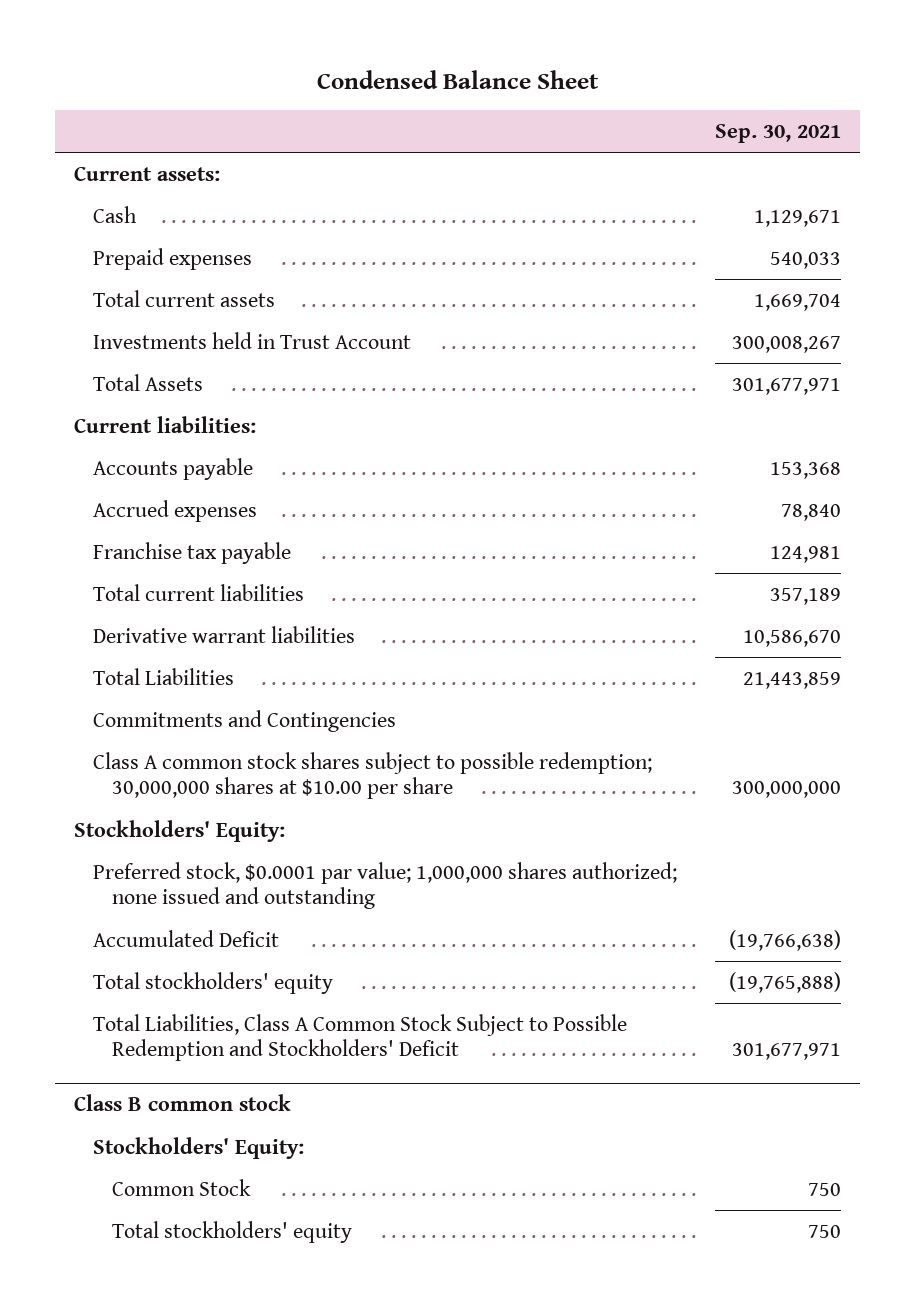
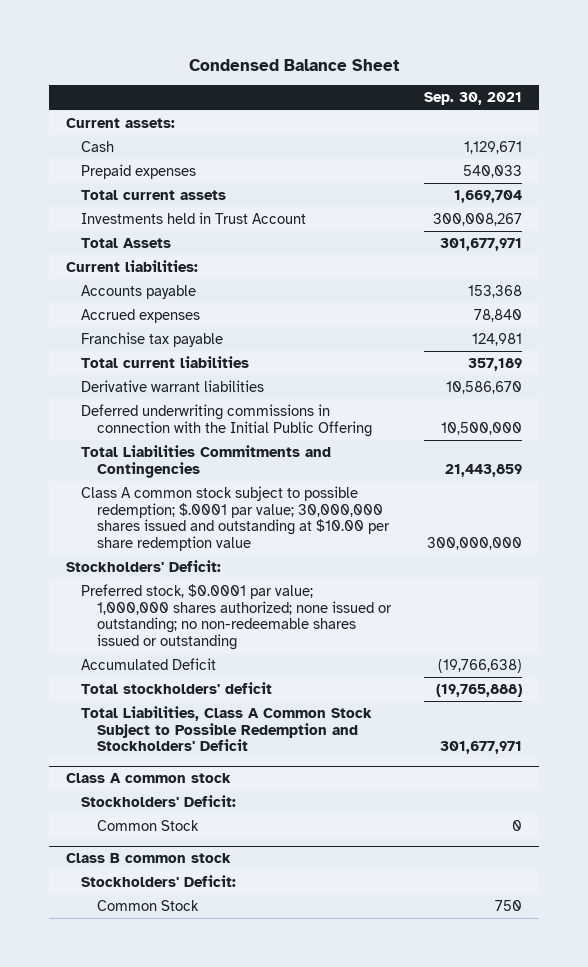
[93,709,397,732] Commitments and Contingencies -> none
none -> [81,403,372,437] Deferred underwriting commissions in connection with the Initial Public Offering
[93,667,235,685] Total Liabilities -> [81,444,332,478] Total Liabilities Commitments and Contingencies
[93,751,653,800] Class A common stock shares subject to possible redemption; 30,000,000 shares at $10.00 per share -> [81,485,390,551] Class A common stock subject to possible redemption; $.0001 par value; 30,000,000 shares issued and outstanding at $10.00 per share redemption value
[74,819,286,842] Stockholders' Equity: -> [65,559,221,572] Stockholders' Deficit:
[93,861,678,910] Preferred stock, $0.0001 par value; 1,000,000 shares authorized; none issued and outstanding -> [81,583,392,650] Preferred stock, $0.0001 par value; 1,000,000 shares authorized; none issued or outstanding; no non-redeemable shares issued or outstanding
[93,971,334,994] Total stockholders' equity -> [81,681,273,694] Total stockholders' deficit
none -> [65,773,231,784] Class A common stock
none -> [81,794,237,807] Stockholders' Deficit:
none -> [96,819,199,831] Common Stock
[93,1136,305,1159] Stockholders' Equity: -> [81,874,237,887] Stockholders' Deficit:
[112,1220,353,1243] Total stockholders' equity -> none

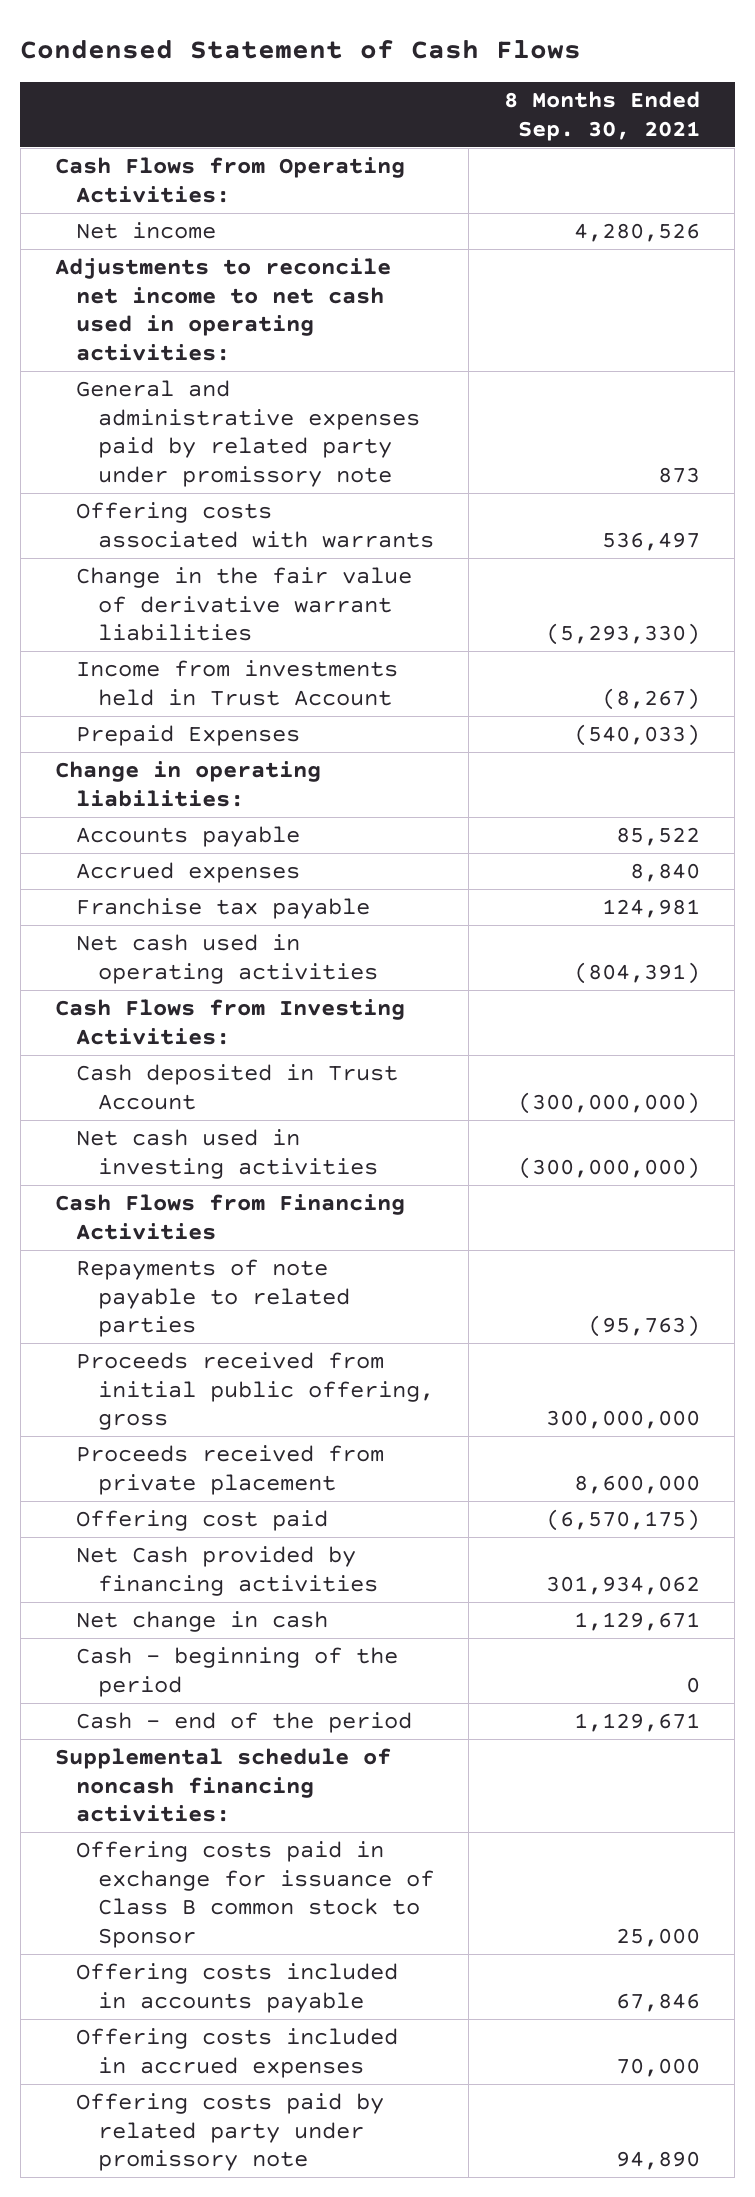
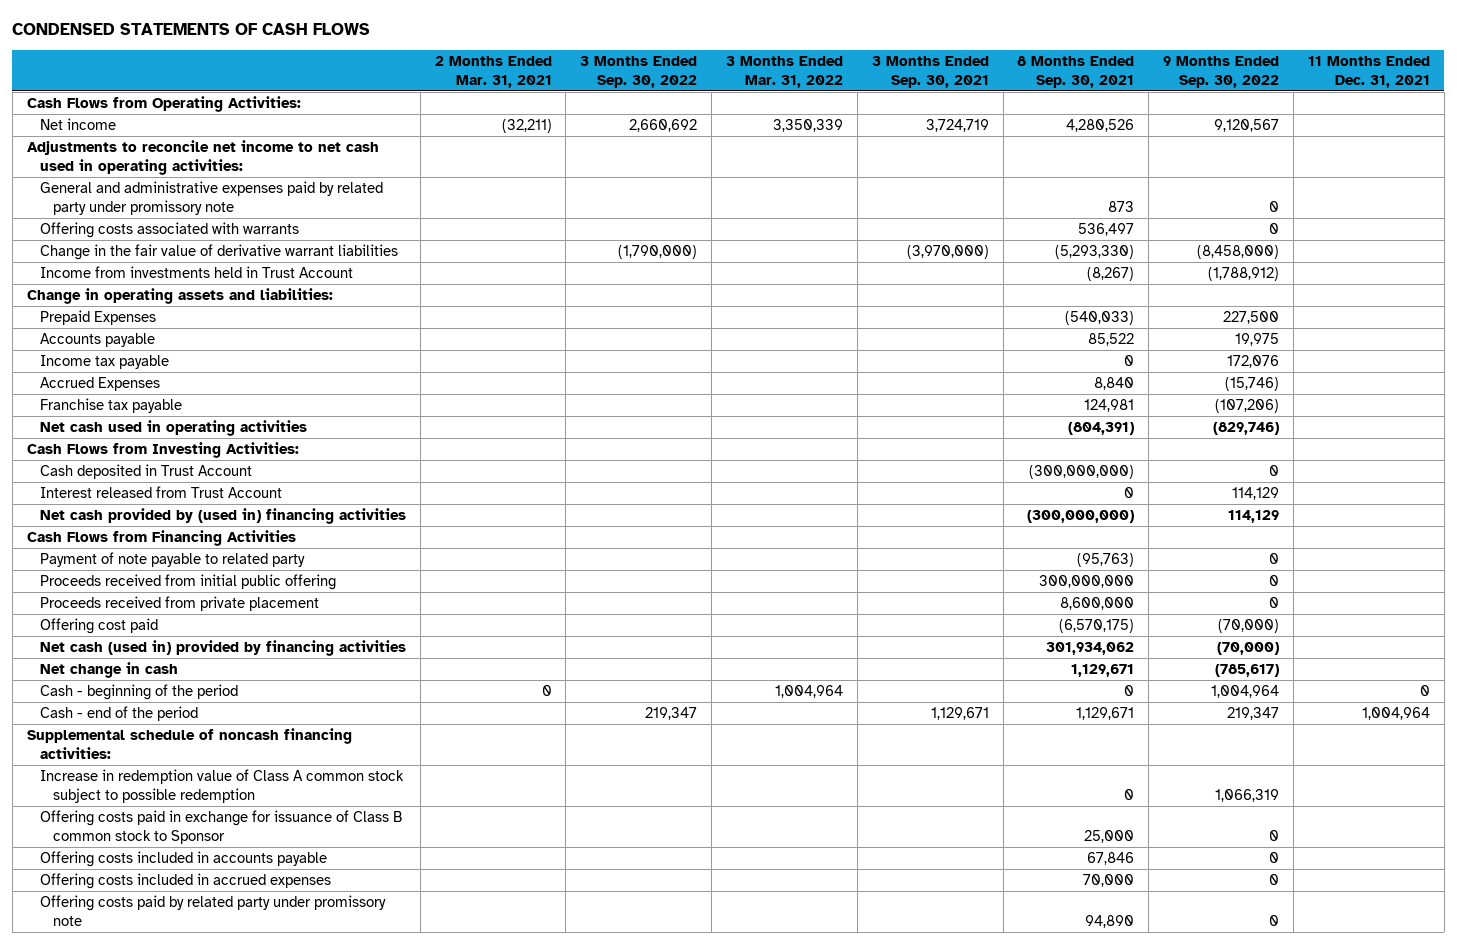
[20,39,582,59] Condensed Statement of Cash Flows -> [12,23,371,36] CONDENSED STATEMENTS OF CASH FLOWS
none -> [434,55,552,88] 2 Months Ended Mar. 31, 2021
none -> [580,55,698,88] 3 Months Ended Sep. 30, 2022
none -> [725,55,843,88] 3 Months Ended Mar. 31, 2022
none -> [871,55,989,88] 3 Months Ended Sep. 30, 2021
none -> [1163,55,1280,88] 9 Months Ended Sep. 30, 2022
none -> [1307,55,1430,88] 11 Months Ended Dec. 31, 2021
none -> [26,288,333,305] Change in operating assets and liabilities:
[55,761,322,807] Change in operating liabilities: -> none
none -> [39,355,169,370] Income tax payable
[76,862,301,884] Accrued expenses -> [39,377,160,392] Accrued Expenses
none -> [39,486,282,499] Interest released from Trust Account
[76,1129,378,1179] Net cash used in investing activities -> [39,508,406,525] Net cash provided by (used in) financing activities
[76,1259,350,1338] Repayments of note payable to related parties -> [39,552,305,568] Payment of note payable to related party
[76,1352,434,1431] Proceeds received from initial public offering, gross -> [39,574,336,591] Proceeds received from initial public offering
[76,1546,378,1596] Net Cash provided by financing activities -> [39,640,406,657] Net cash (used in) provided by financing activities
none -> [39,769,404,803] Increase in redemption value of Class A common stock subject to possible redemption

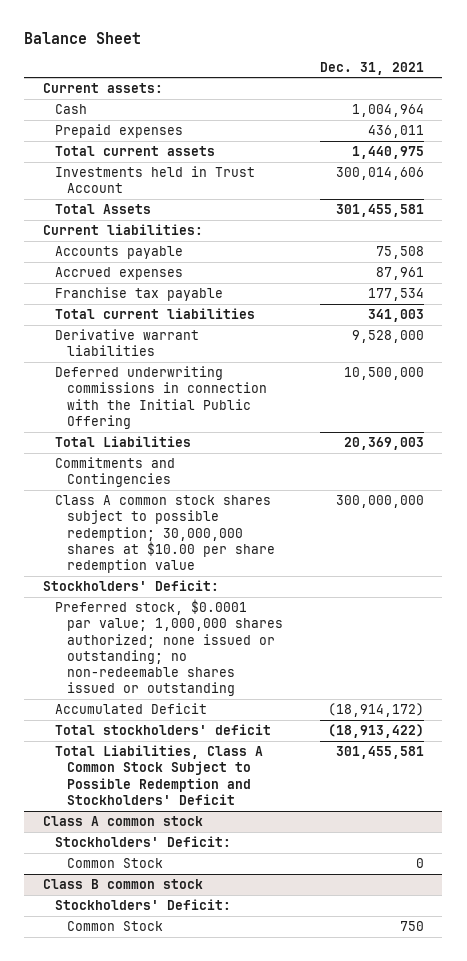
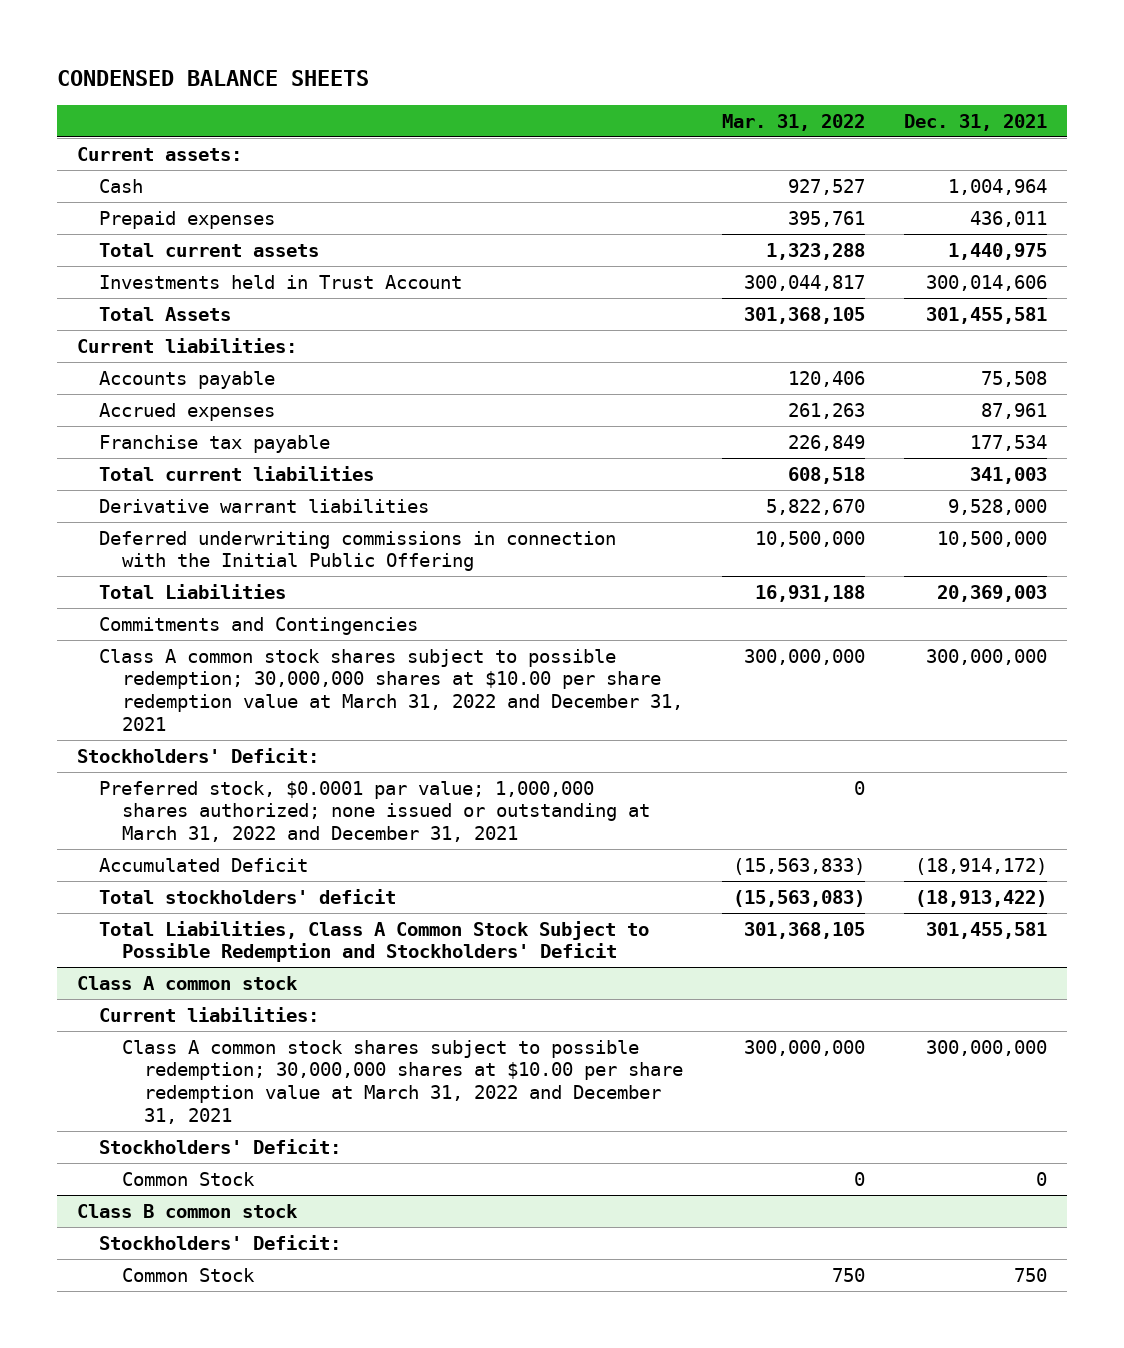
[24,31,142,44] Balance Sheet -> [57,70,370,87] CONDENSED BALANCE SHEETS
none -> [722,113,866,131] Mar. 31, 2022
[54,494,275,574] Class A common stock shares subject to possible redemption; 30,000,000 shares at $10.00 per share redemption value -> [99,648,683,731] Class A common stock shares subject to possible redemption; 30,000,000 shares at $10.00 per share redemption value at March 31, 2022 and December 31, 2021
[54,598,283,697] Preferred stock, $0.0001 par value; 1,000,000 shares authorized; none issued or outstanding; no non-redeemable shares issued or outstanding -> [99,780,650,842] Preferred stock, $0.0001 par value; 1,000,000 shares authorized; none issued or outstanding at March 31, 2022 and December 31, 2021
none -> [99,1006,320,1022] Current liabilities:
none -> [121,1039,684,1124] Class A common stock shares subject to possible redemption; 30,000,000 shares at $10.00 per share redemption value at March 31, 2022 and December 31, 2021

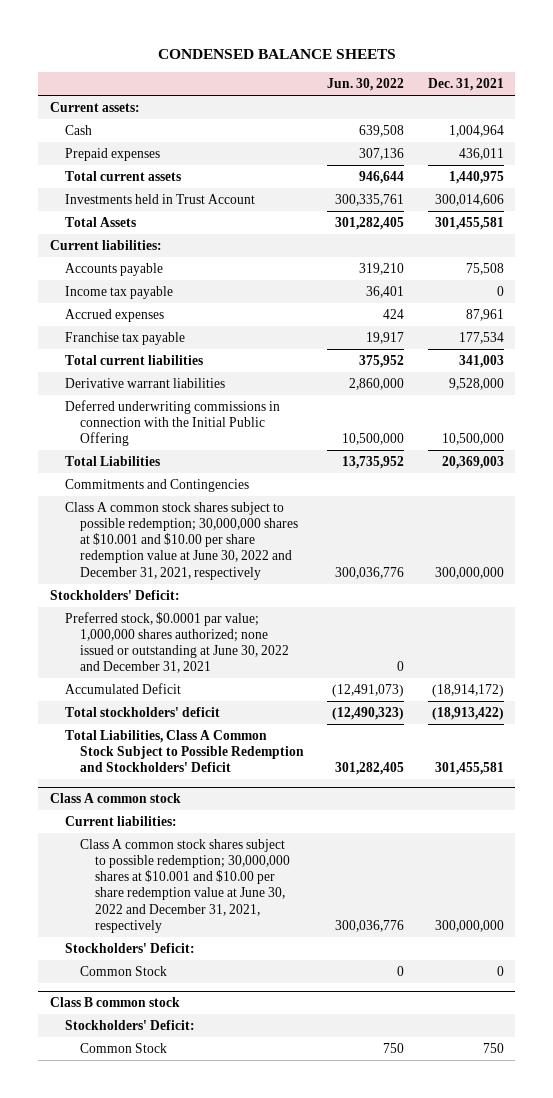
[722,113,866,131] Mar. 31, 2022 -> none
none -> [327,78,405,92] Jun. 30, 2022
none -> [64,285,173,299] Income tax payable
[99,648,683,731] Class A common stock shares subject to possible redemption; 30,000,000 shares at $10.00 per share redemption value at March 31, 2022 and December 31, 2021 -> [64,501,299,580] Class A common stock shares subject to possible redemption; 30,000,000 shares at $10.001 and $10.00 per share redemption value at June 30, 2022 and December 31, 2021, respectively
[99,780,650,842] Preferred stock, $0.0001 par value; 1,000,000 shares authorized; none issued or outstanding at March 31, 2022 and December 31, 2021 -> [64,611,290,674] Preferred stock, $0.0001 par value; 1,000,000 shares authorized; none issued or outstanding at June 30, 2022 and December 31, 2021
[121,1039,684,1124] Class A common stock shares subject to possible redemption; 30,000,000 shares at $10.00 per share redemption value at March 31, 2022 and December 31, 2021 -> [80,838,291,933] Class A common stock shares subject to possible redemption; 30,000,000 shares at $10.001 and $10.00 per share redemption value at June 30, 2022 and December 31, 2021, respectively

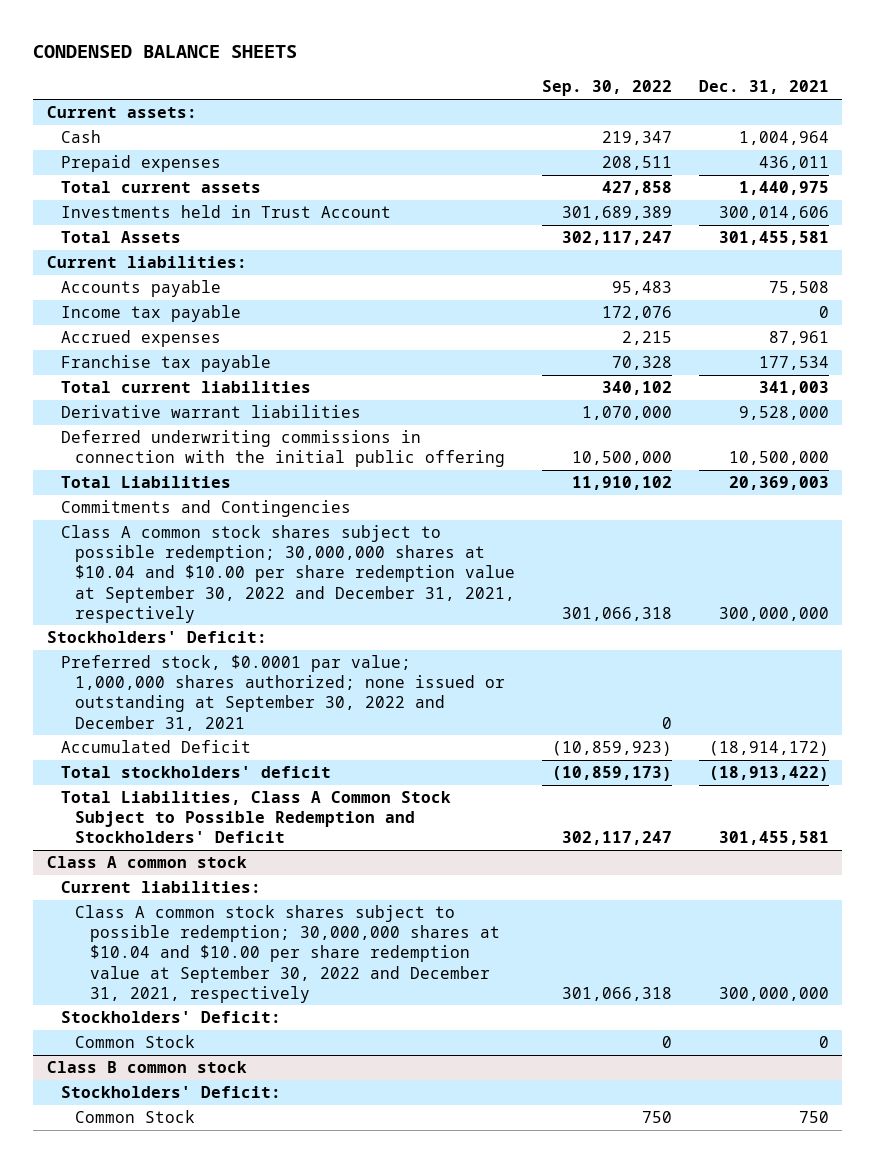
[327,78,405,92] Jun. 30, 2022 -> none
none -> [542,80,673,97] Sep. 30, 2022
[64,399,280,447] Deferred underwriting commissions in connection with the Initial Public Offering -> [60,430,506,468] Deferred underwriting commissions in connection with the initial public offering
[64,501,299,580] Class A common stock shares subject to possible redemption; 30,000,000 shares at $10.001 and $10.00 per share redemption value at June 30, 2022 and December 31, 2021, respectively -> [60,525,516,623] Class A common stock shares subject to possible redemption; 30,000,000 shares at $10.04 and $10.00 per share redemption value at September 30, 2022 and December 31, 2021, respectively
[64,611,290,674] Preferred stock, $0.0001 par value; 1,000,000 shares authorized; none issued or outstanding at June 30, 2022 and December 31, 2021 -> [60,655,506,731] Preferred stock, $0.0001 par value; 1,000,000 shares authorized; none issued or outstanding at September 30, 2022 and December 31, 2021
[80,838,291,933] Class A common stock shares subject to possible redemption; 30,000,000 shares at $10.001 and $10.00 per share redemption value at June 30, 2022 and December 31, 2021, respectively -> [75,905,500,1003] Class A common stock shares subject to possible redemption; 30,000,000 shares at $10.04 and $10.00 per share redemption value at September 30, 2022 and December 31, 2021, respectively

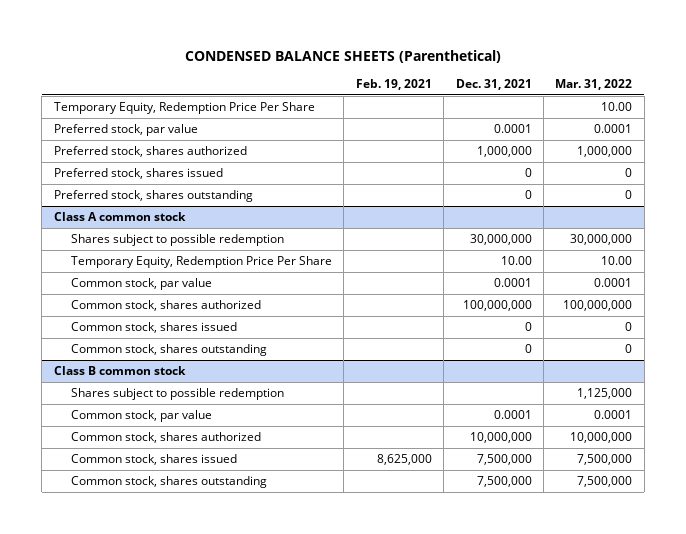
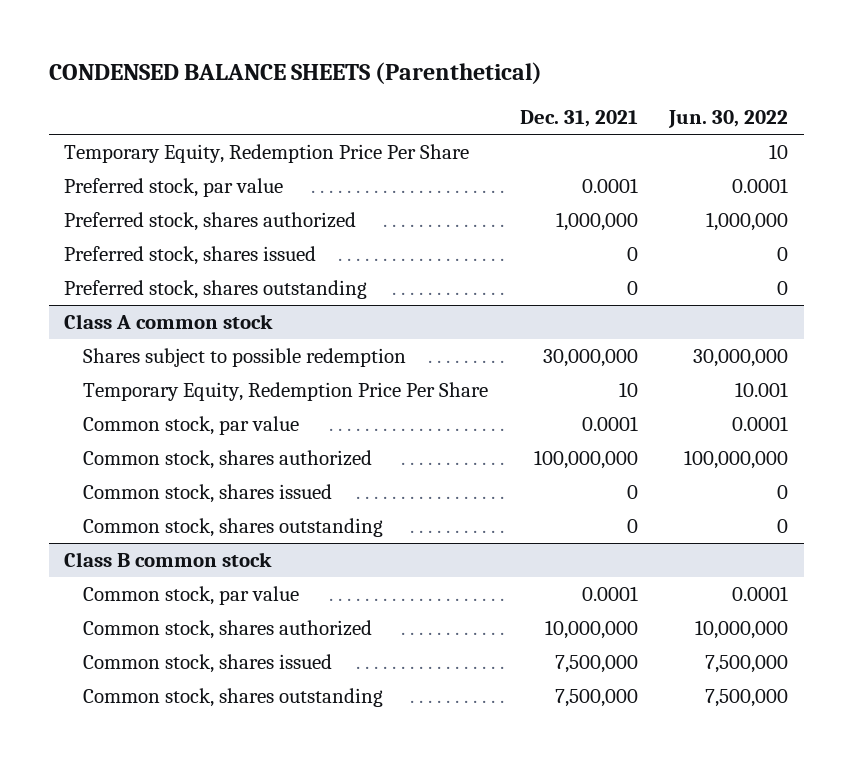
[355,79,432,91] Feb. 19, 2021 -> none
[555,79,633,91] Mar. 31, 2022 -> none
none -> [668,110,789,129] Jun. 30, 2022
[500,256,532,266] 10.00 -> [618,381,638,397] 10
[70,388,284,401] Shares subject to possible redemption -> none

